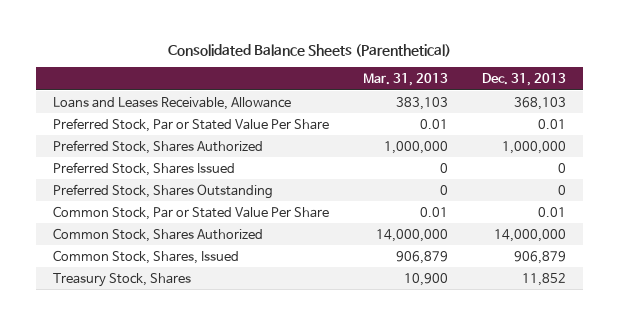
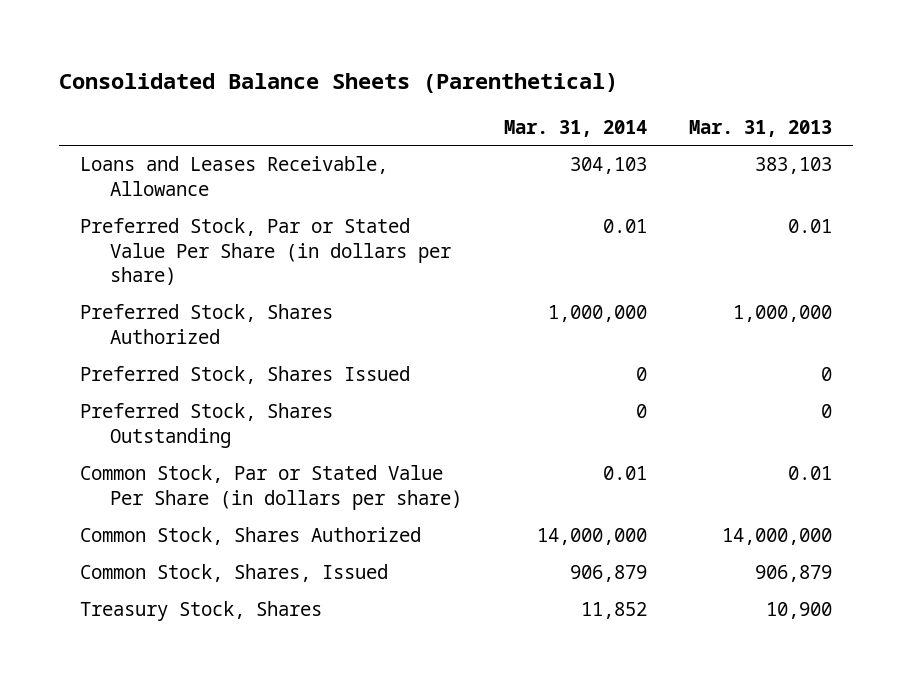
[482,73,567,87] Dec. 31, 2013 -> none
none -> [503,119,647,137] Mar. 31, 2014
[52,117,329,132] Preferred Stock, Par or Stated Value Per Share -> [80,218,451,286] Preferred Stock, Par or Stated Value Per Share (in dollars per share)
[52,205,329,220] Common Stock, Par or Stated Value Per Share -> [80,465,462,510] Common Stock, Par or Stated Value Per Share (in dollars per share)

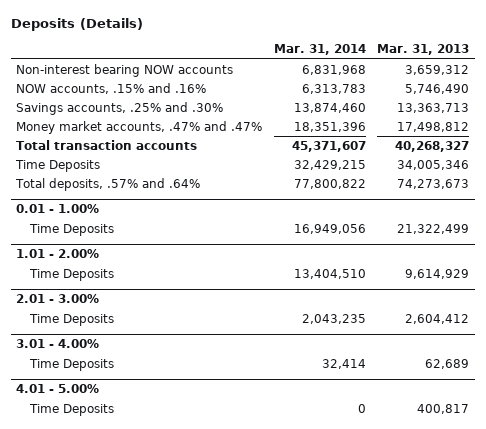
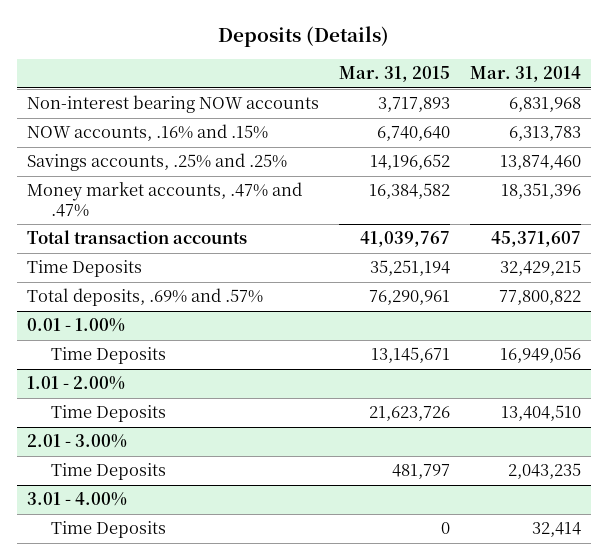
[377,44,470,56] Mar. 31, 2013 -> none
none -> [339,66,451,83] Mar. 31, 2015
[16,82,207,94] NOW accounts, .15% and .16% -> [27,124,269,142] NOW accounts, .16% and .15%
[16,101,224,115] Savings accounts, .25% and .30% -> [27,153,288,172] Savings accounts, .25% and .25%
[15,177,201,191] Total deposits, .57% and .64% -> [27,288,264,307] Total deposits, .69% and .57%
[16,384,100,394] 4.01 - 5.00% -> none
[28,403,114,416] Time Deposits -> none

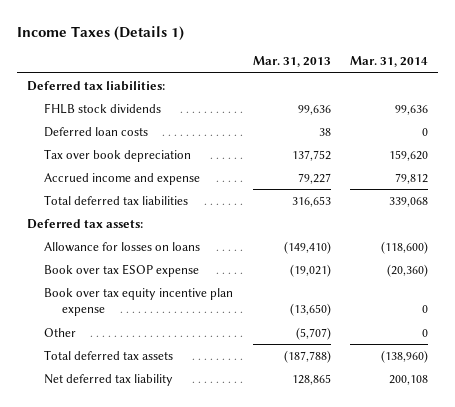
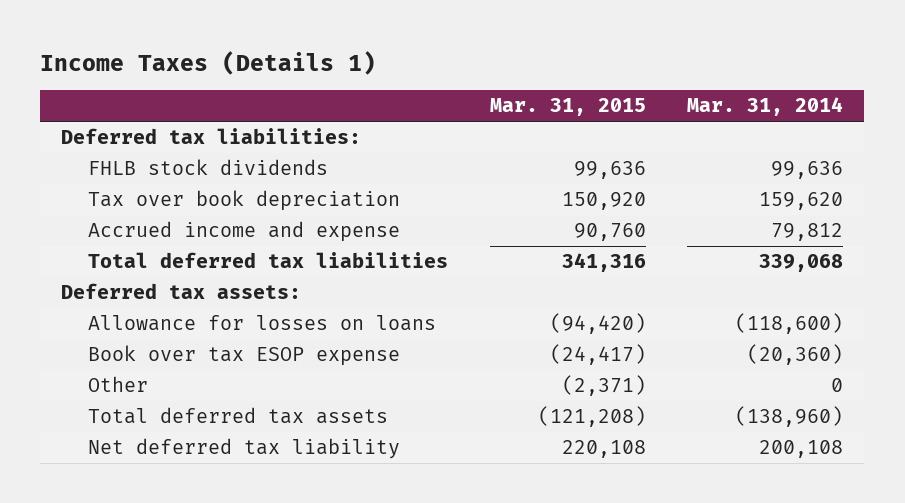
[252,56,331,68] Mar. 31, 2013 -> none
none -> [489,98,646,117] Mar. 31, 2015
[44,126,149,137] Deferred loan costs -> none
[44,287,234,317] Book over tax equity incentive plan expense -> none

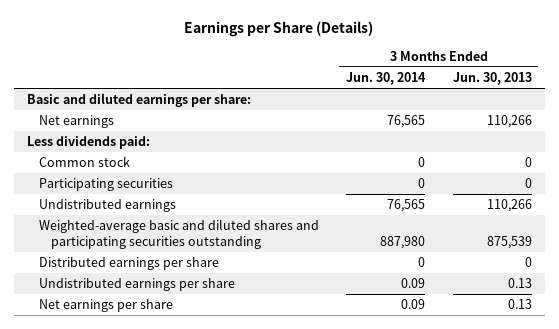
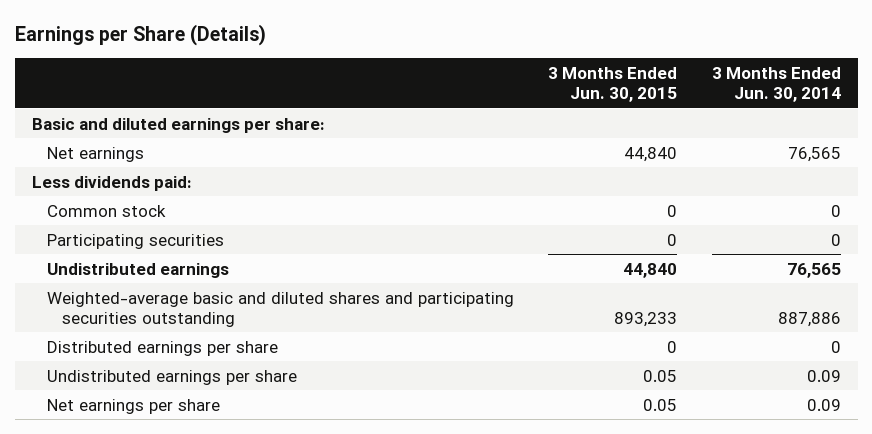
[452,71,532,85] Jun. 30, 2013 -> none
none -> [548,66,678,103] 3 Months Ended Jun. 30, 2015
[380,235,426,249] 887,980 -> [777,311,841,327] 887,886

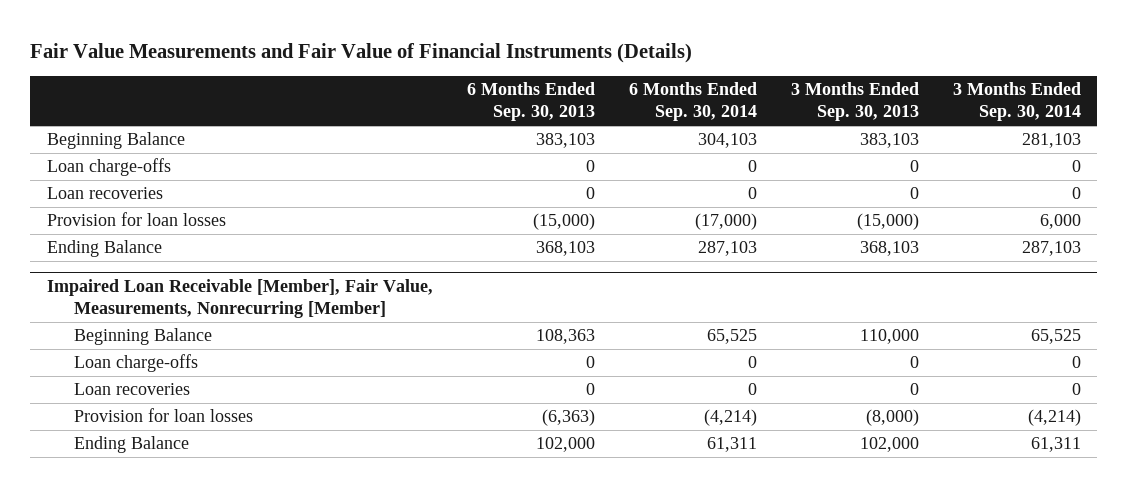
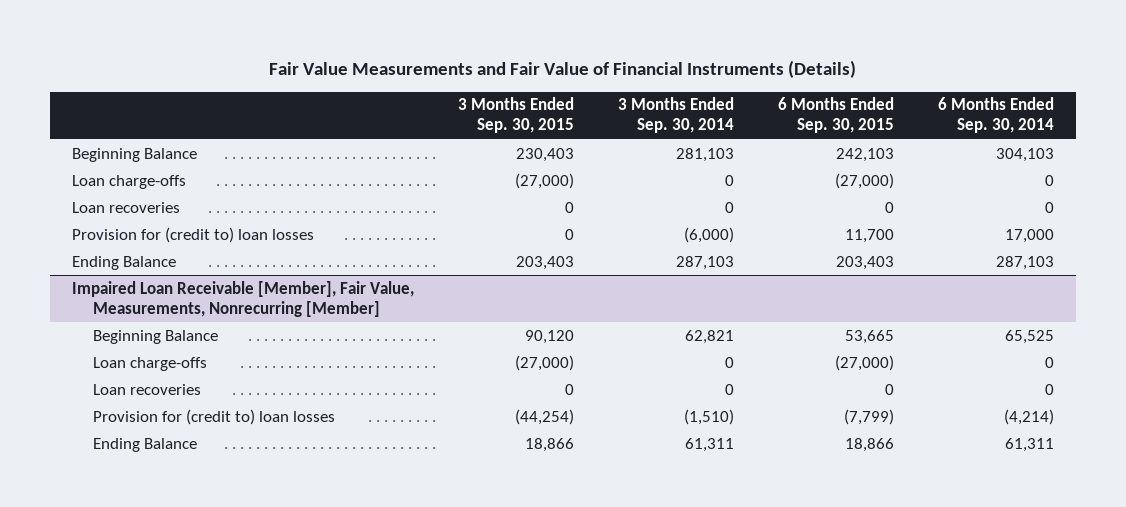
[466,81,595,122] 6 Months Ended Sep. 30, 2013 -> none
[790,81,919,122] 3 Months Ended Sep. 30, 2013 -> none
none -> [457,97,574,134] 3 Months Ended Sep. 30, 2015
none -> [778,97,895,134] 6 Months Ended Sep. 30, 2015
[47,212,227,227] Provision for loan losses -> [71,226,314,243] Provision for (credit to) loan losses
[694,213,757,231] (17,000) -> [1005,228,1055,243] 17,000
[1039,214,1081,230] 6,000 -> [683,226,734,243] (6,000)
[1030,329,1081,345] 65,525 -> [684,329,734,344] 62,821
[73,408,253,423] Provision for loan losses -> [93,408,336,425] Provision for (credit to) loan losses
[1027,409,1081,427] (4,214) -> [683,408,734,425] (1,510)

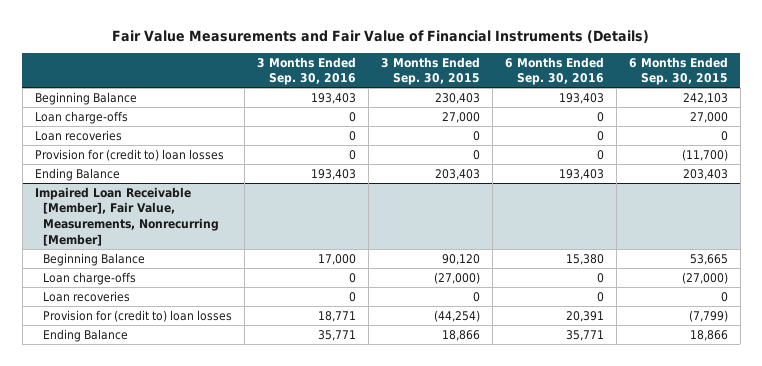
[617,97,734,134] 3 Months Ended Sep. 30, 2014 -> none
[938,97,1055,134] 6 Months Ended Sep. 30, 2014 -> none
none -> [257,56,357,86] 3 Months Ended Sep. 30, 2016
none -> [504,56,604,86] 6 Months Ended Sep. 30, 2016
[514,172,574,189] (27,000) -> [442,111,481,123] 27,000
[835,172,895,189] (27,000) -> [689,111,728,123] 27,000
[845,228,895,243] 11,700 -> [681,148,728,161] (11,700)

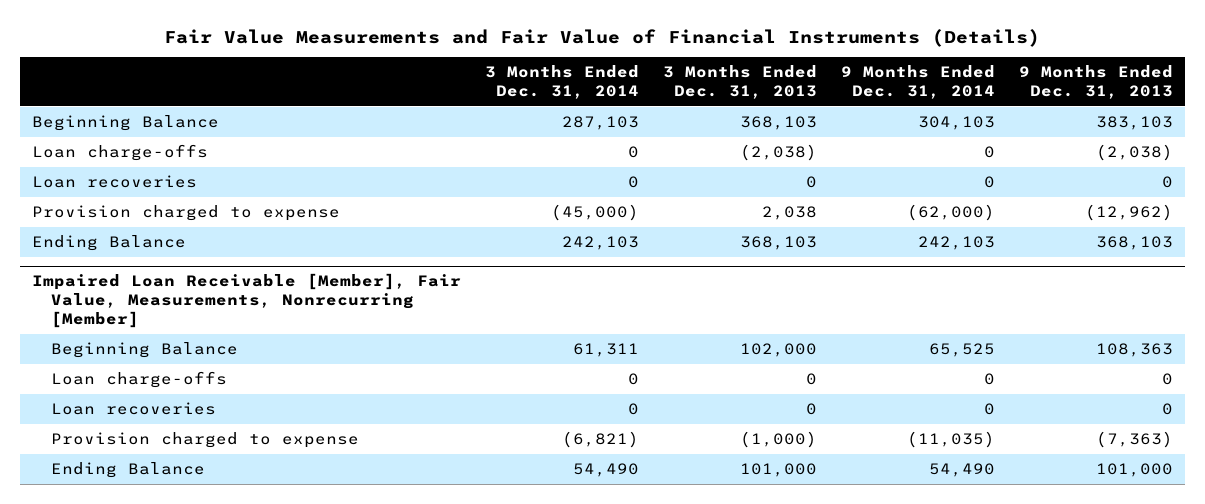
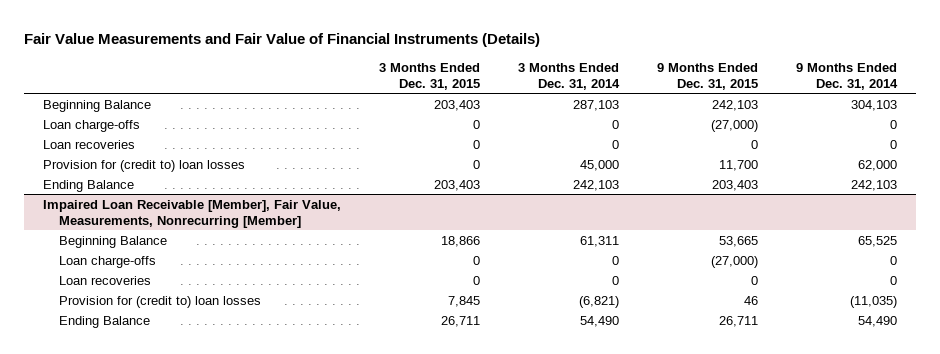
[662,65,817,100] 3 Months Ended Dec. 31, 2013 -> none
[1019,65,1174,100] 9 Months Ended Dec. 31, 2013 -> none
none -> [378,62,480,90] 3 Months Ended Dec. 31, 2015
none -> [657,62,759,90] 9 Months Ended Dec. 31, 2015
[31,204,340,221] Provision charged to expense -> [42,159,245,172] Provision for (credit to) loan losses
[550,203,639,221] (45,000) -> [579,159,619,171] 45,000
[907,203,996,221] (62,000) -> [858,159,898,171] 62,000
[51,431,360,448] Provision charged to expense -> [58,295,261,308] Provision for (credit to) loan losses

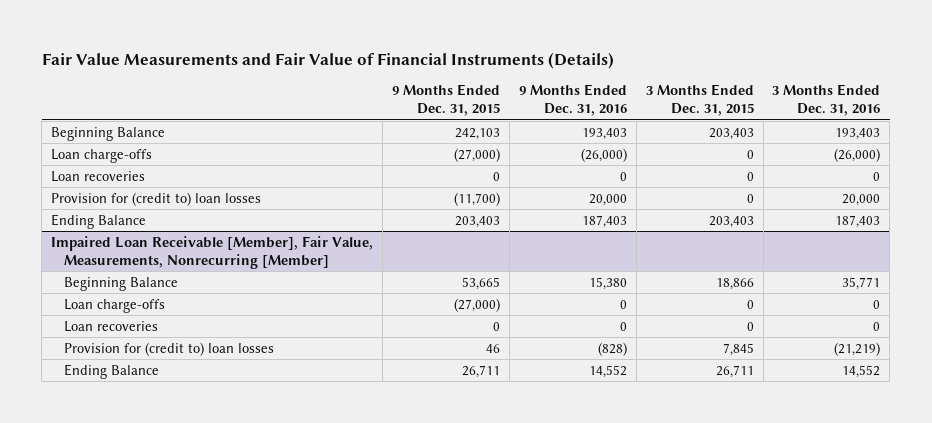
[517,62,620,90] 3 Months Ended Dec. 31, 2014 -> none
[796,62,899,90] 9 Months Ended Dec. 31, 2014 -> none
none -> [518,84,627,117] 9 Months Ended Dec. 31, 2016
none -> [772,84,881,117] 3 Months Ended Dec. 31, 2016
[719,159,759,171] 11,700 -> [454,191,501,206] (11,700)

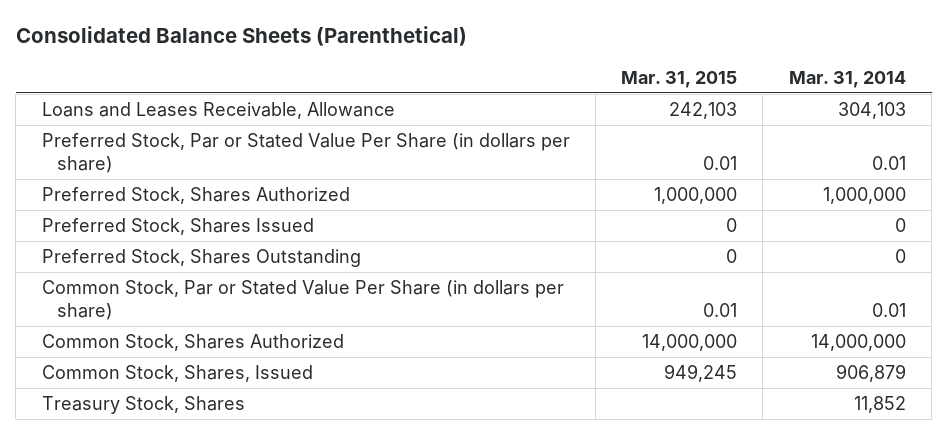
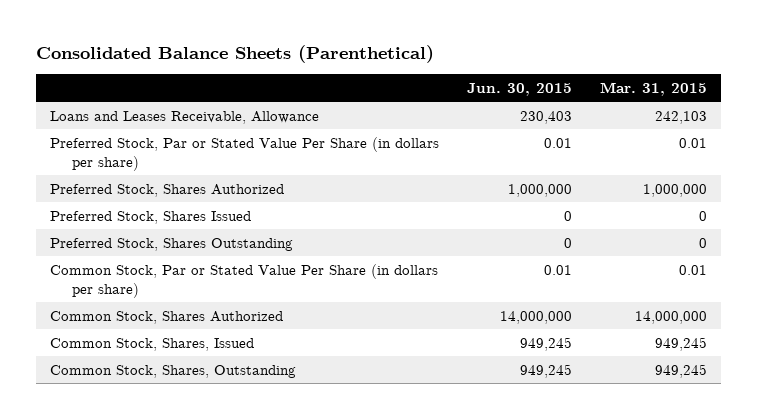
[788,70,906,88] Mar. 31, 2014 -> none
none -> [466,82,572,96] Jun. 30, 2015
[41,396,245,415] Treasury Stock, Shares -> none
none -> [49,364,296,378] Common Stock, Shares, Outstanding

